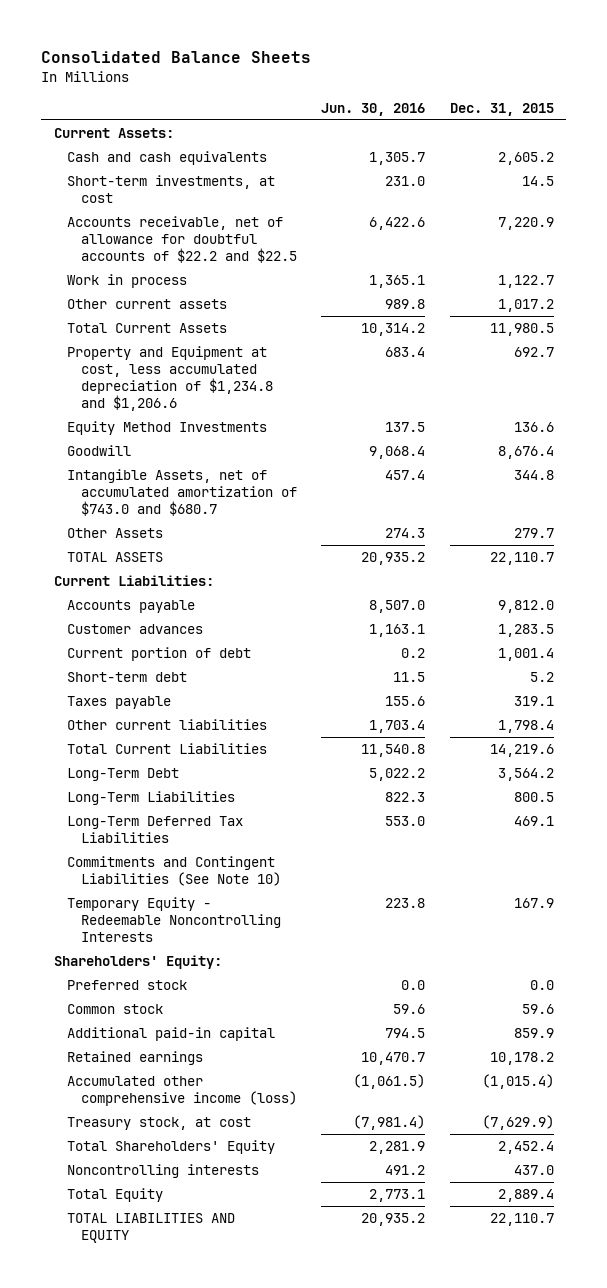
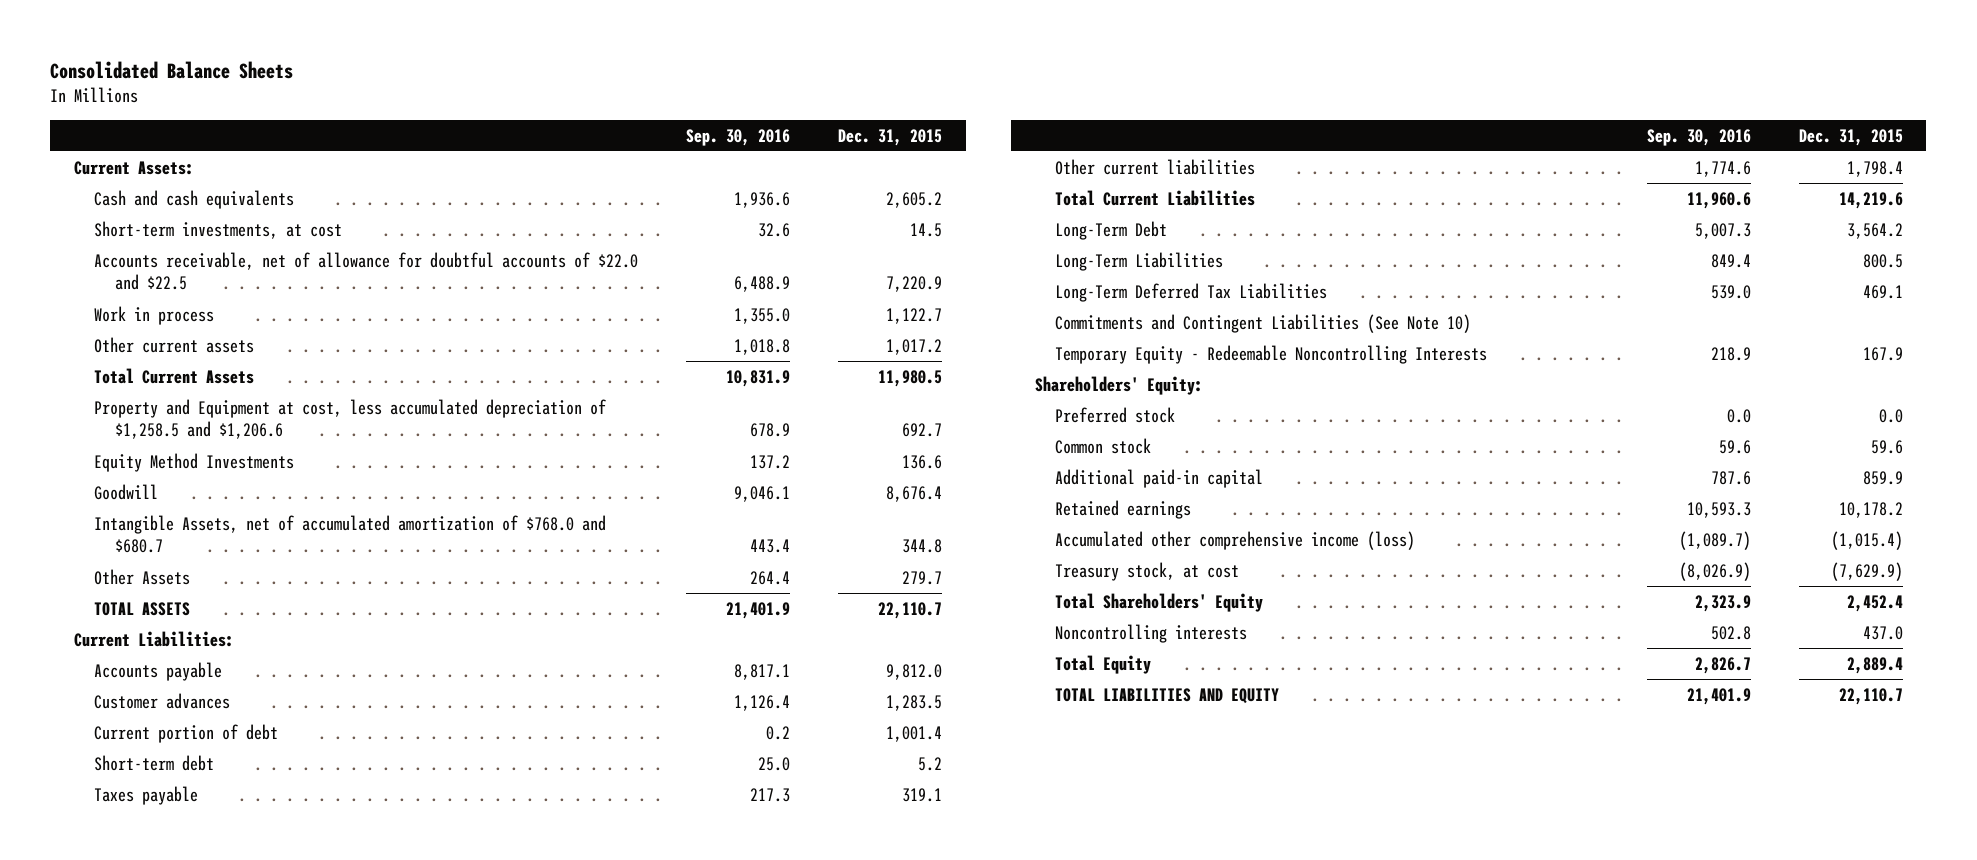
[321,102,426,116] Jun. 30, 2016 -> none
none -> [686,128,791,146] Sep. 30, 2016
[67,215,297,263] Accounts receivable, net of allowance for doubtful accounts of $22.2 and $22.5 -> [94,251,639,291] Accounts receivable, net of allowance for doubtful accounts of $22.0 and $22.5
[67,345,273,412] Property and Equipment at cost, less accumulated depreciation of $1,234.8 and $1,206.6 -> [94,398,607,440] Property and Equipment at cost, less accumulated depreciation of $1,258.5 and $1,206.6
[67,468,297,516] Intangible Assets, net of accumulated amortization of $743.0 and $680.7 -> [94,514,607,554] Intangible Assets, net of accumulated amortization of $768.0 and $680.7

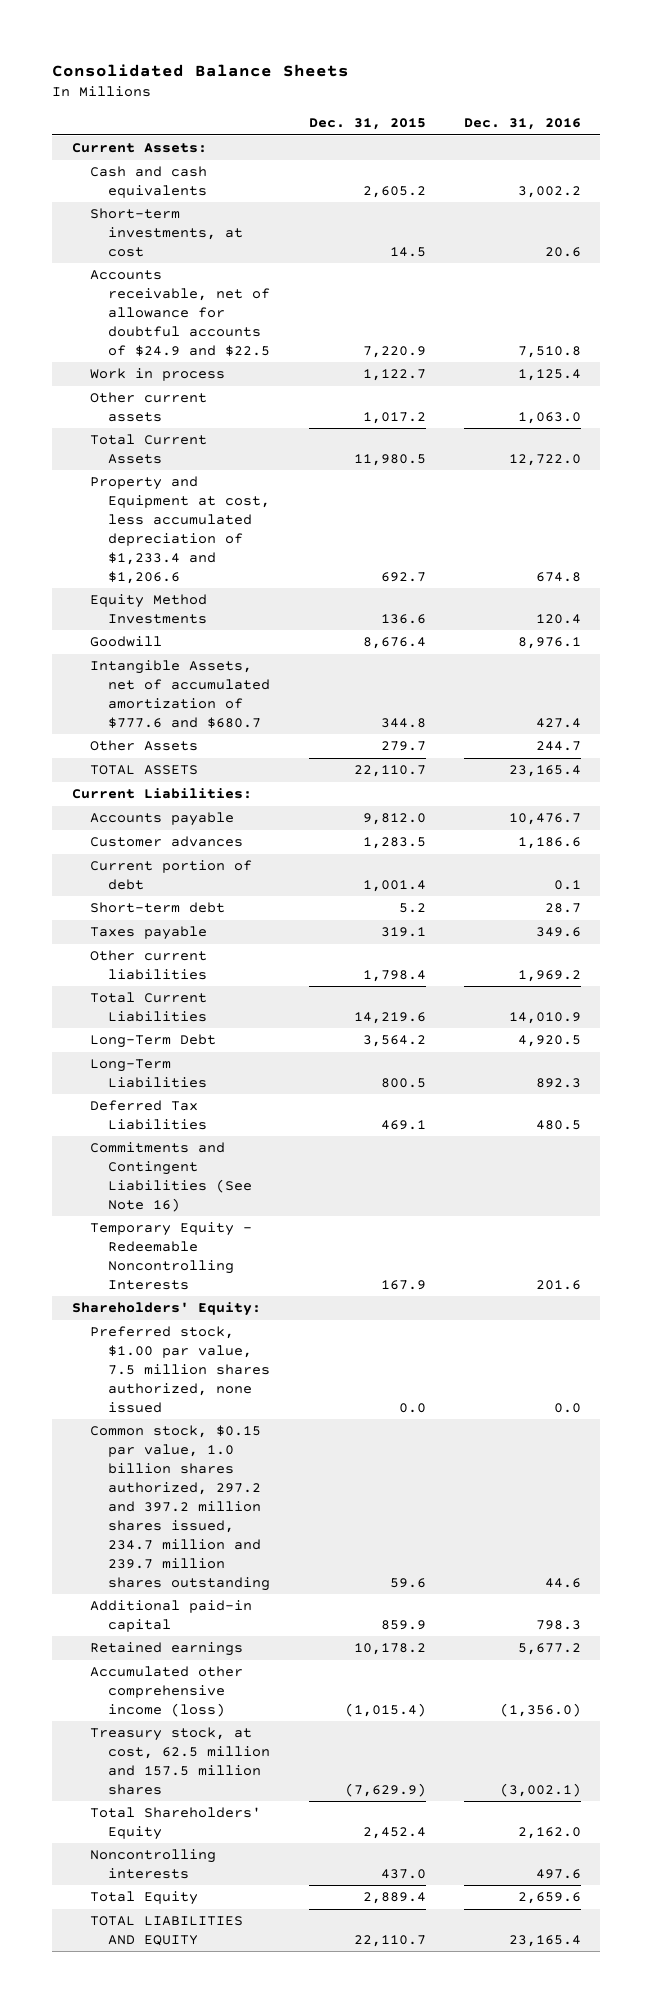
[686,128,791,146] Sep. 30, 2016 -> none
none -> [464,118,582,131] Dec. 31, 2016
[94,251,639,291] Accounts receivable, net of allowance for doubtful accounts of $22.0 and $22.5 -> [89,270,270,356] Accounts receivable, net of allowance for doubtful accounts of $24.9 and $22.5
[94,398,607,440] Property and Equipment at cost, less accumulated depreciation of $1,258.5 and $1,206.6 -> [89,476,270,584] Property and Equipment at cost, less accumulated depreciation of $1,233.4 and $1,206.6
[94,514,607,554] Intangible Assets, net of accumulated amortization of $768.0 and $680.7 -> [89,660,270,728] Intangible Assets, net of accumulated amortization of $777.6 and $680.7
[1054,282,1327,302] Long-Term Deferred Tax Liabilities -> [89,1100,207,1131] Deferred Tax Liabilities
[1054,313,1471,333] Commitments and Contingent Liabilities (See Note 10) -> [89,1142,252,1212] Commitments and Contingent Liabilities (See Note 16)
[1054,406,1175,423] Preferred stock -> [89,1326,270,1413] Preferred stock, $1.00 par value, 7.5 million shares authorized, none issued
[1054,437,1151,454] Common stock -> [89,1425,270,1591] Common stock, $0.15 par value, 1.0 billion shares authorized, 297.2 and 397.2 million shares issued, 234.7 million and 239.7 million shares outstanding
[1054,561,1239,581] Treasury stock, at cost -> [89,1727,270,1795] Treasury stock, at cost, 62.5 million and 157.5 million shares

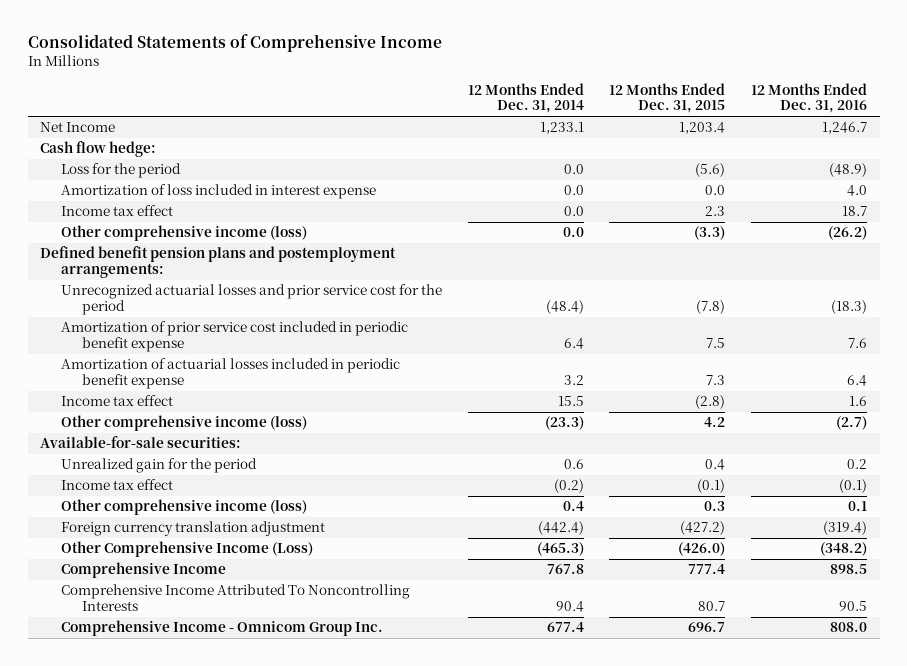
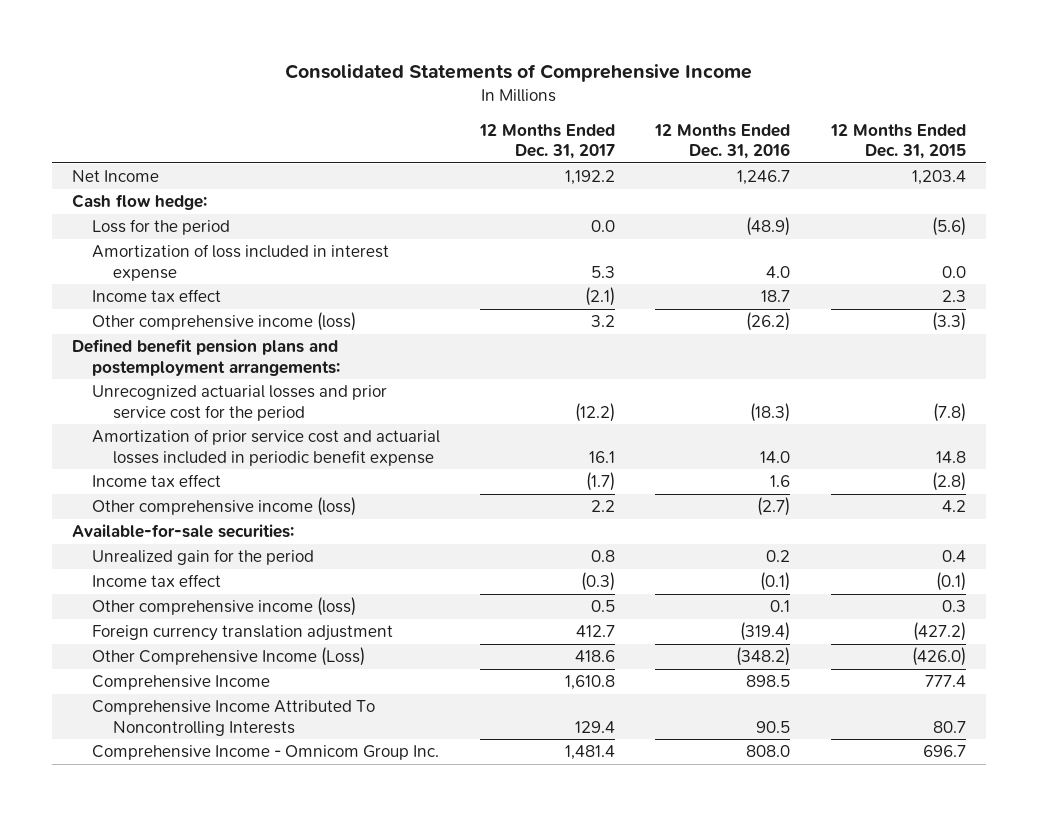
[467,83,584,114] 12 Months Ended Dec. 31, 2014 -> none
none -> [479,123,616,160] 12 Months Ended Dec. 31, 2017
[61,358,401,389] Amortization of actuarial losses included in periodic benefit expense -> none
[61,321,409,352] Amortization of prior service cost included in periodic benefit expense -> [92,429,441,466] Amortization of prior service cost and actuarial losses included in periodic benefit expense
[706,337,726,348] 7.5 -> [935,450,966,463] 14.8
[847,337,867,348] 7.6 -> [760,450,791,463] 14.0

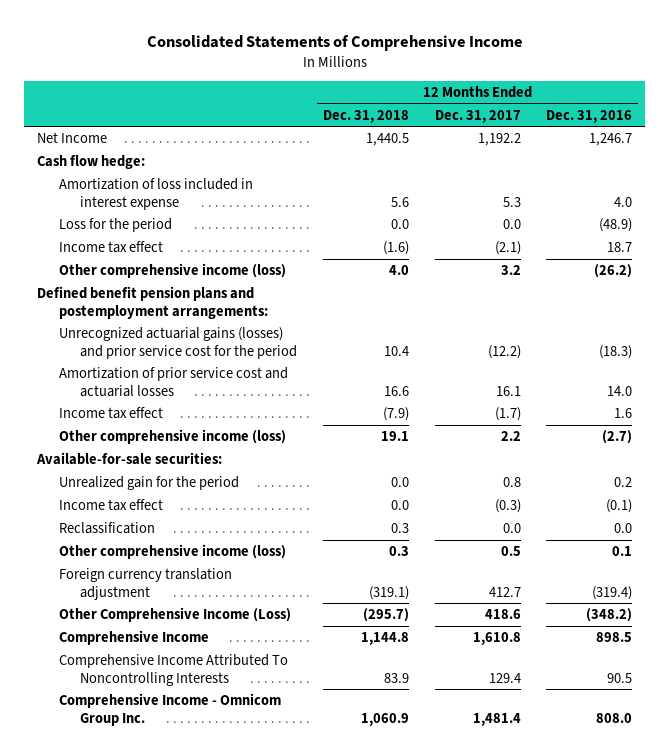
[829,123,966,160] 12 Months Ended Dec. 31, 2015 -> none
none -> [322,109,409,123] Dec. 31, 2018
[92,219,231,236] Loss for the period -> [58,218,172,233] Loss for the period
[92,385,388,421] Unrecognized actuarial losses and prior service cost for the period -> [58,327,298,359] Unrecognized actuarial gains (losses) and prior service cost for the period
[92,429,441,466] Amortization of prior service cost and actuarial losses included in periodic benefit expense -> [58,367,288,397] Amortization of prior service cost and actuarial losses
none -> [58,522,155,535] Reclassification

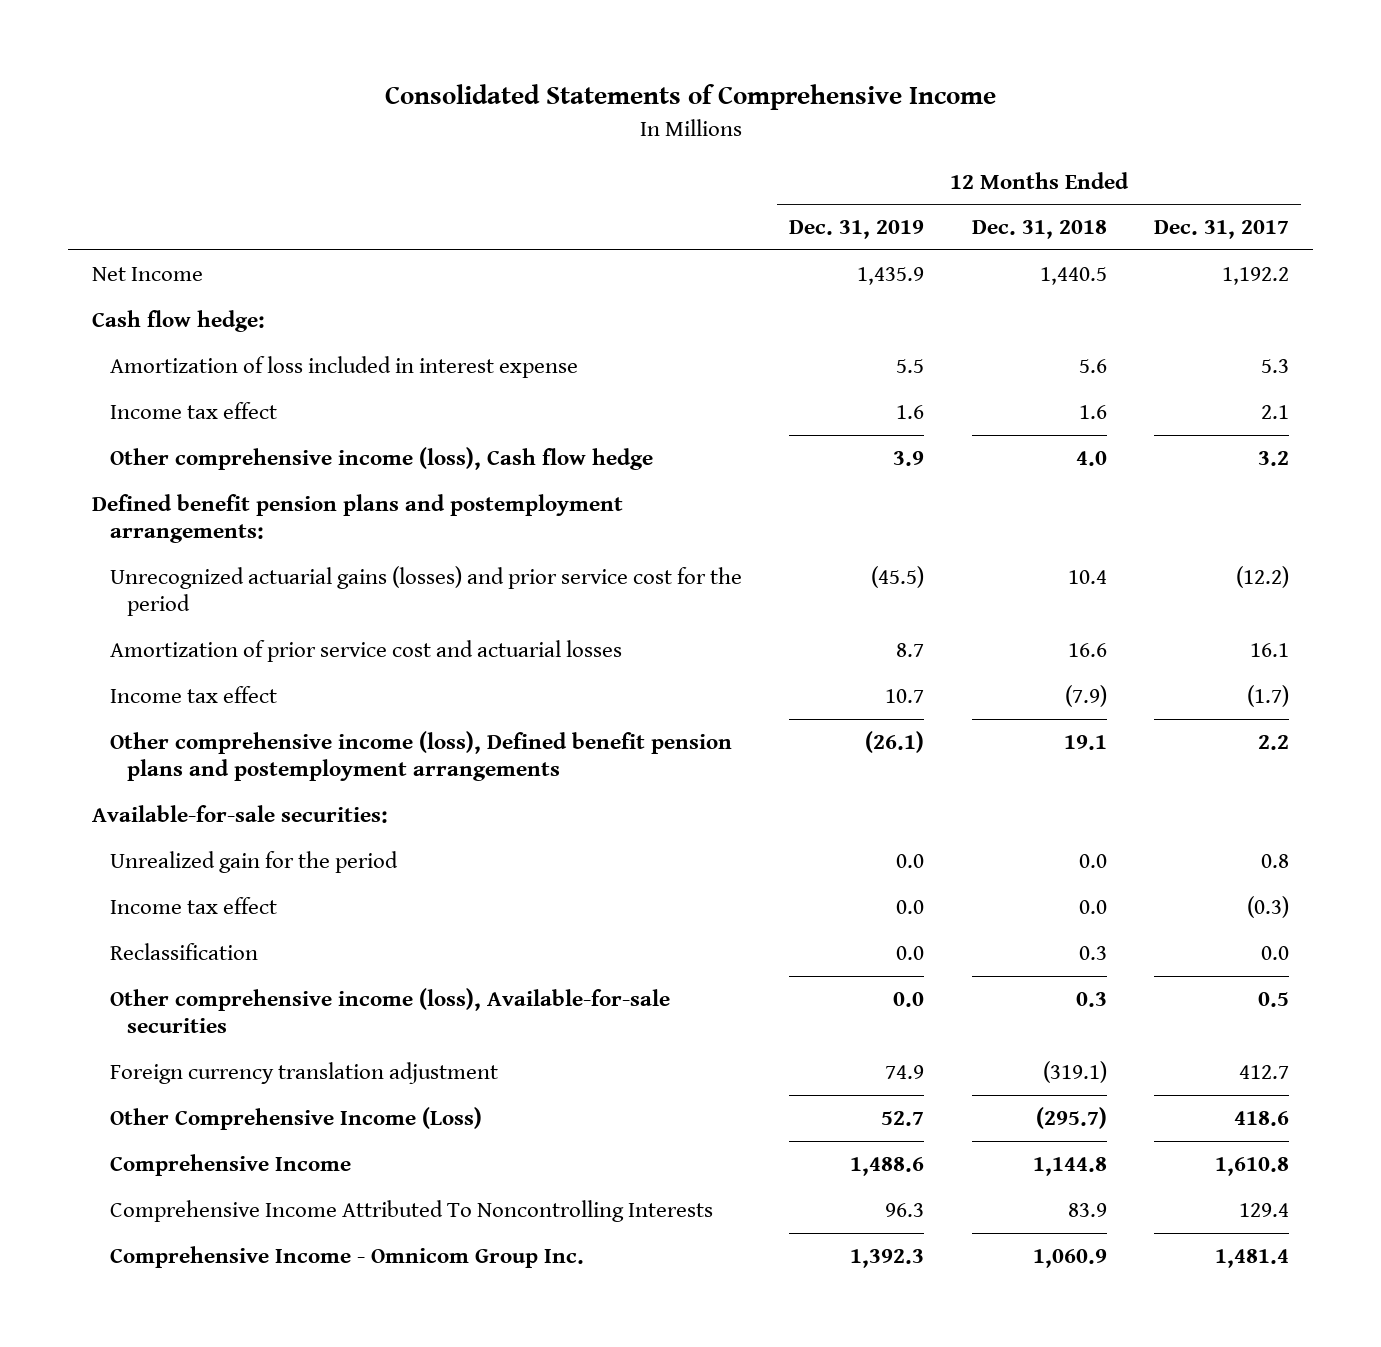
[546,109,633,123] Dec. 31, 2016 -> none
none -> [789,220,925,240] Dec. 31, 2019
[58,218,172,233] Loss for the period -> none
[382,241,409,256] (1.6) -> [1078,404,1107,419] 1.6
[494,241,521,256] (2.1) -> [1261,404,1290,419] 2.1
[58,263,286,279] Other comprehensive income (loss) -> [109,446,653,470] Other comprehensive income (loss), Cash flow hedge
[58,429,286,445] Other comprehensive income (loss) -> [109,730,732,781] Other comprehensive income (loss), Defined benefit pension plans and postemployment arrangements
[58,544,286,560] Other comprehensive income (loss) -> [109,987,670,1033] Other comprehensive income (loss), Available-for-sale securities

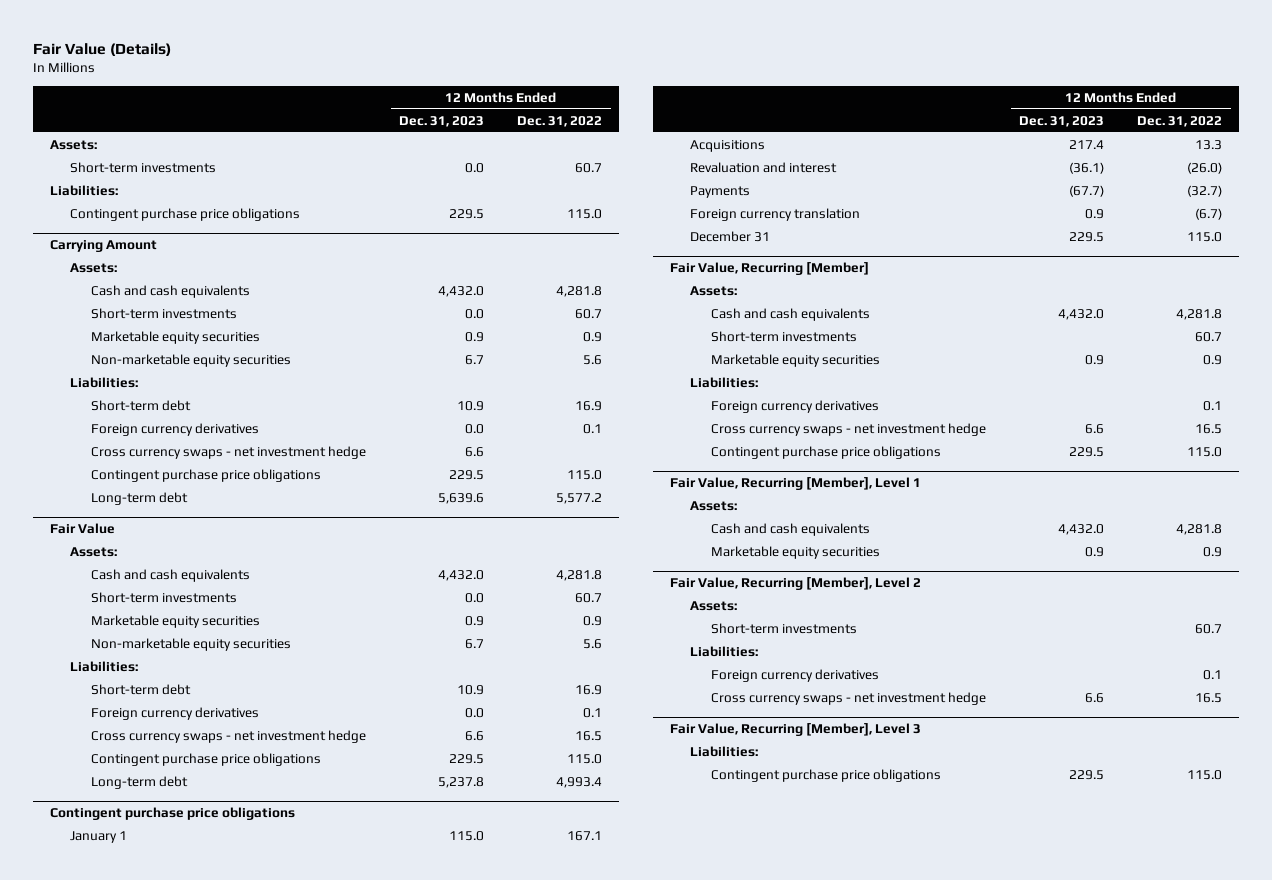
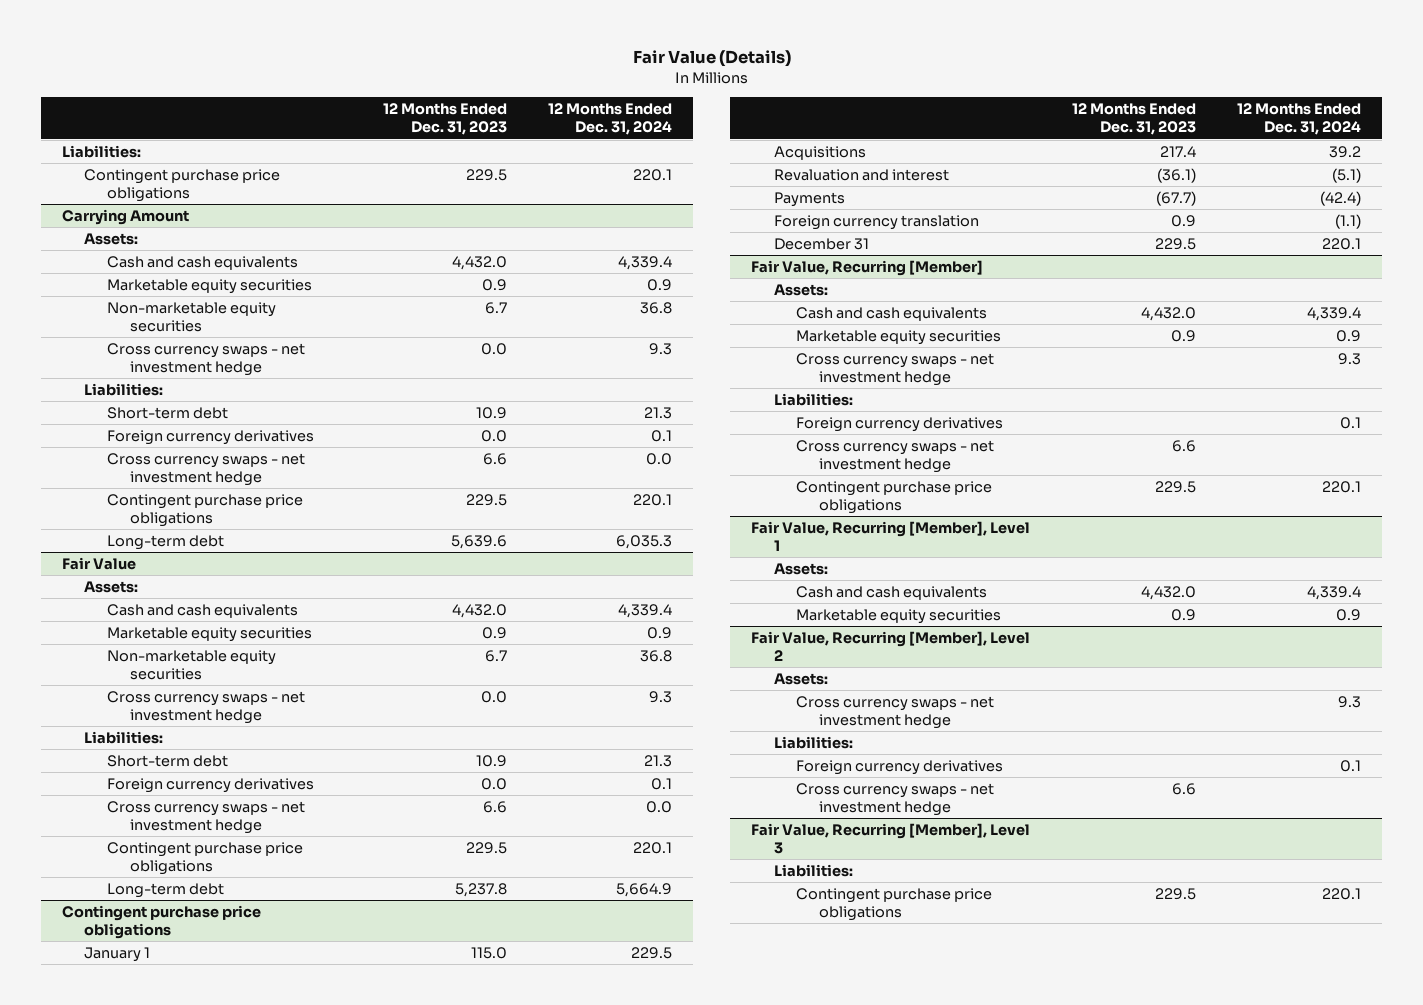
[517,115,603,127] Dec. 31, 2022 -> none
none -> [548,103,673,136] 12 Months Ended Dec. 31, 2024
[49,139,97,150] Assets: -> none
[70,161,217,173] Short-term investments -> none
[90,307,237,319] Short-term investments -> none
none -> [107,342,306,376] Cross currency swaps - net investment hedge
[90,591,237,603] Short-term investments -> none
none -> [107,690,306,724] Cross currency swaps - net investment hedge
[710,330,857,342] Short-term investments -> none
none -> [796,352,995,386] Cross currency swaps - net investment hedge
[710,622,857,634] Short-term investments -> none
none -> [796,695,995,729] Cross currency swaps - net investment hedge

